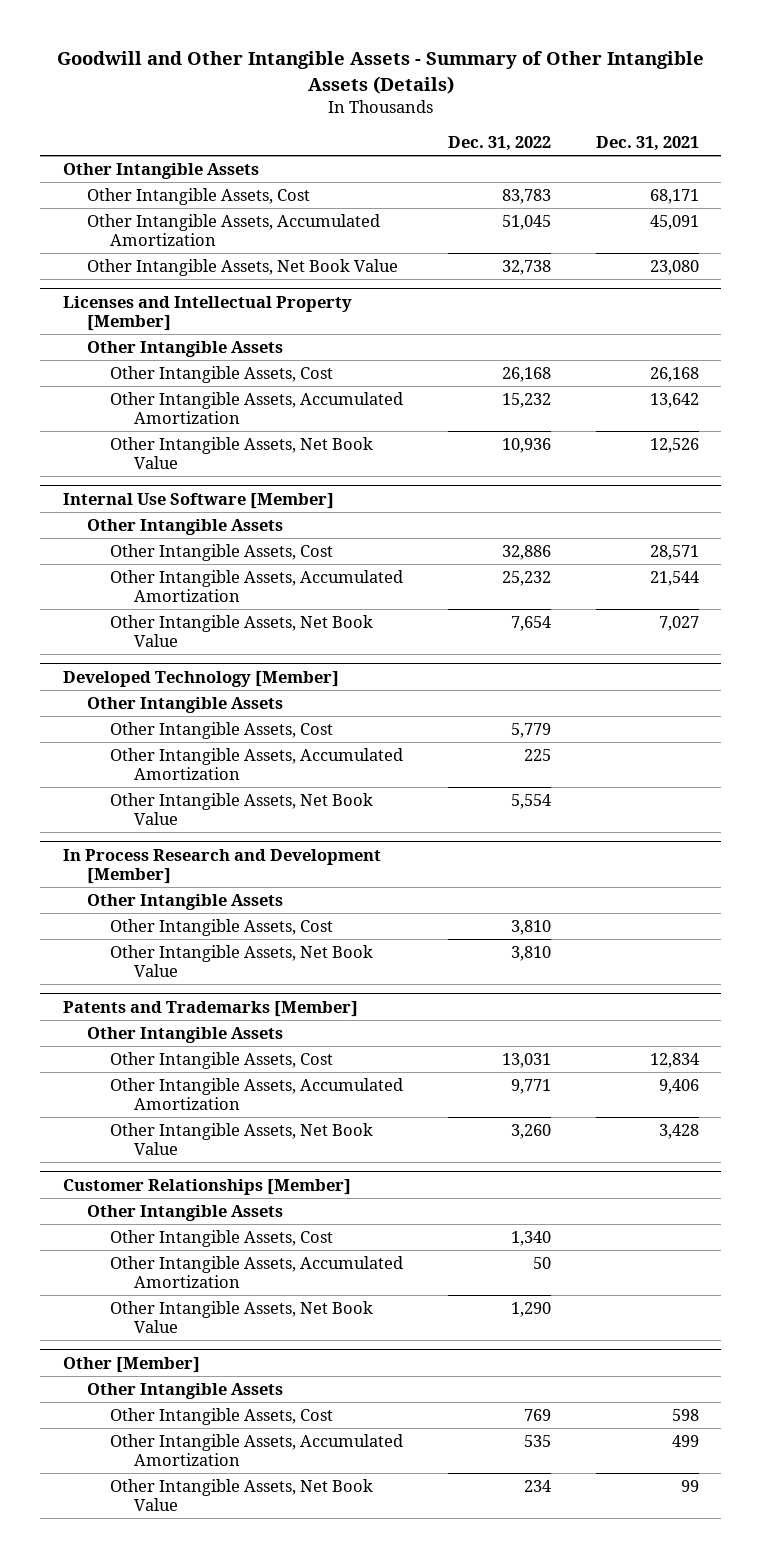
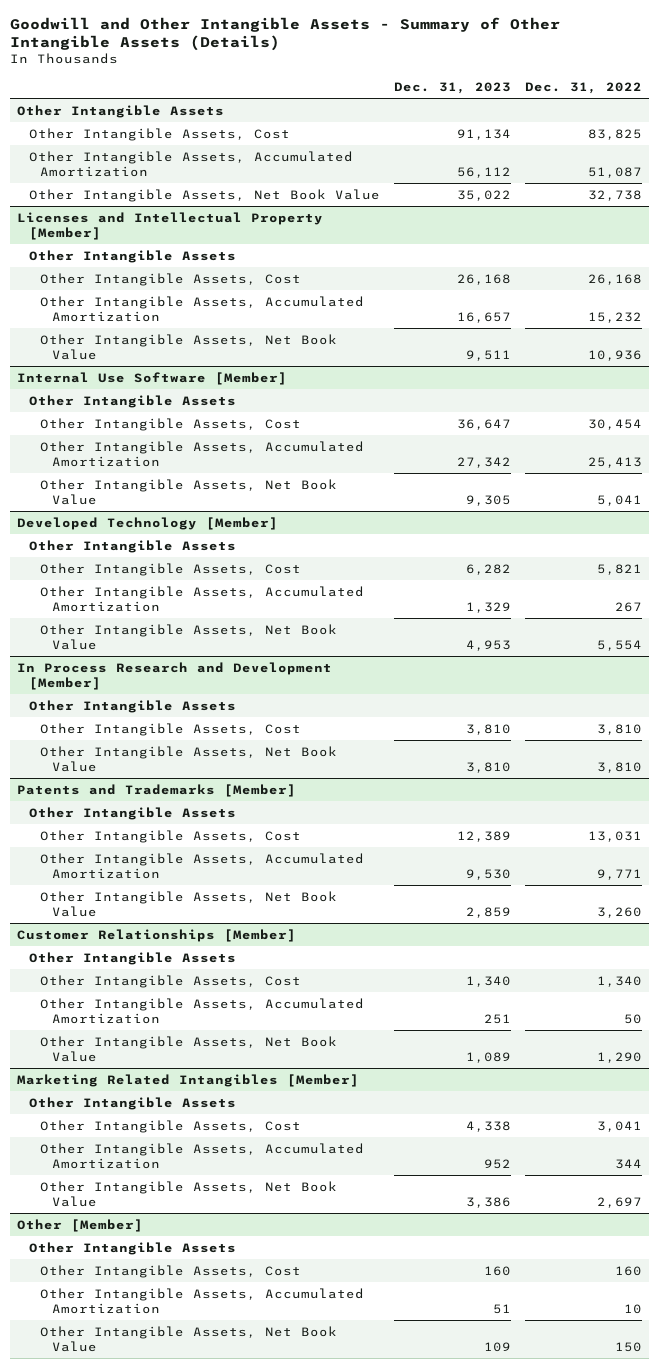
[595,135,699,151] Dec. 31, 2021 -> none
none -> [393,81,511,94] Dec. 31, 2023
[502,188,552,204] 83,783 -> [588,128,643,140] 83,825
[502,214,552,230] 51,045 -> [588,167,643,179] 51,087
[502,544,552,560] 32,886 -> [588,418,643,430] 30,454
[502,570,552,586] 25,232 -> [588,457,643,469] 25,413
[511,615,552,631] 7,654 -> [597,495,643,507] 5,041
[511,722,552,738] 5,779 -> [597,563,643,575] 5,821
[524,748,552,761] 225 -> [615,602,643,613] 267
none -> [17,1073,360,1087] Marketing Related Intangibles [Member]
none -> [28,1096,236,1110] Other Intangible Assets
none -> [40,1119,302,1133] Other Intangible Assets, Cost
none -> [40,1142,365,1170] Other Intangible Assets, Accumulated Amortization
none -> [40,1180,338,1208] Other Intangible Assets, Net Book Value
[524,1408,552,1421] 769 -> [615,1265,643,1276] 160
[524,1434,552,1447] 535 -> [624,1304,643,1315] 10
[524,1479,552,1492] 234 -> [615,1342,643,1353] 150

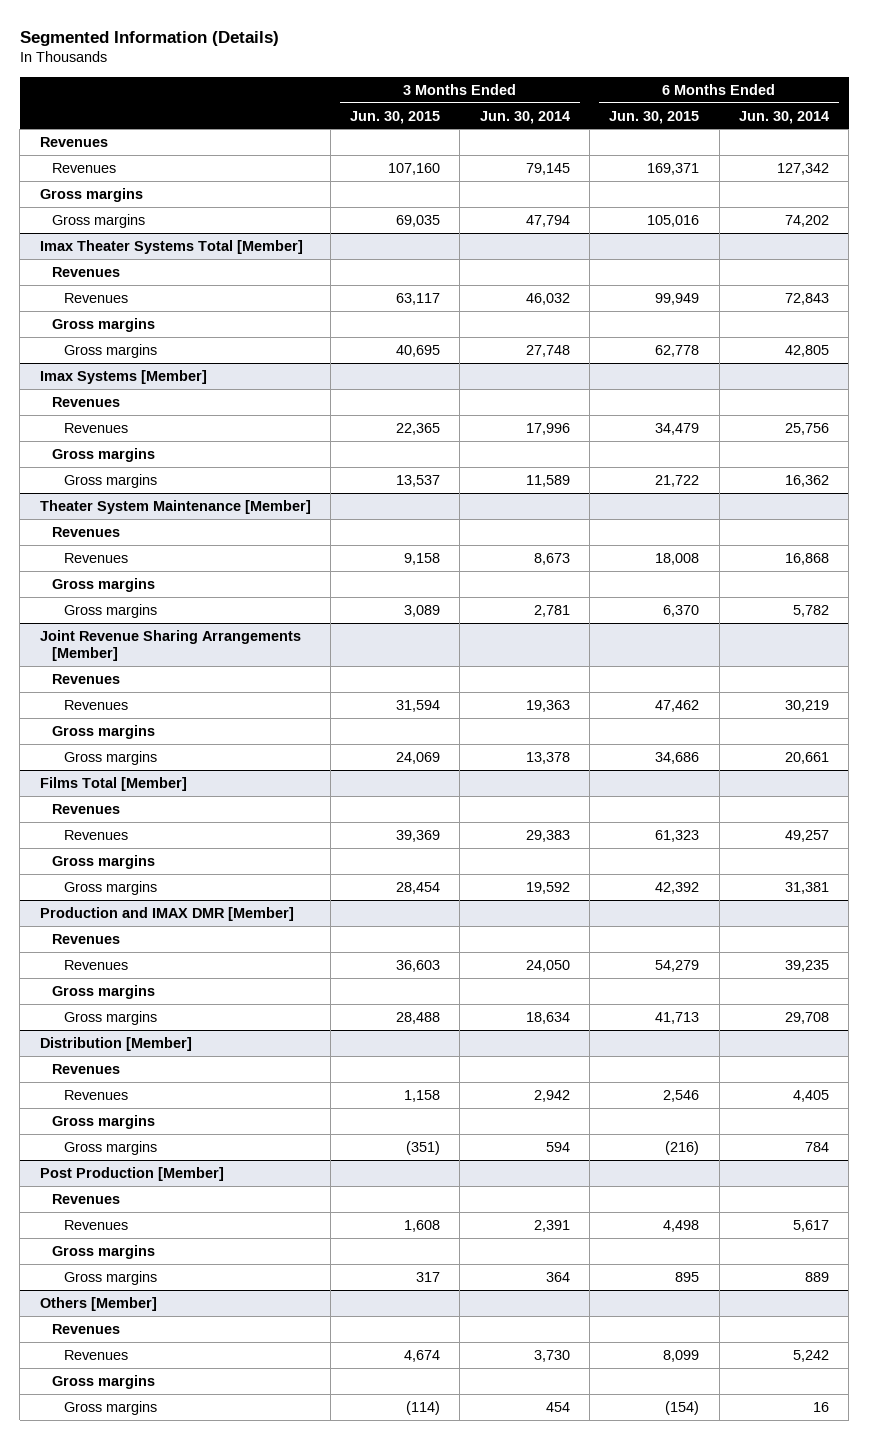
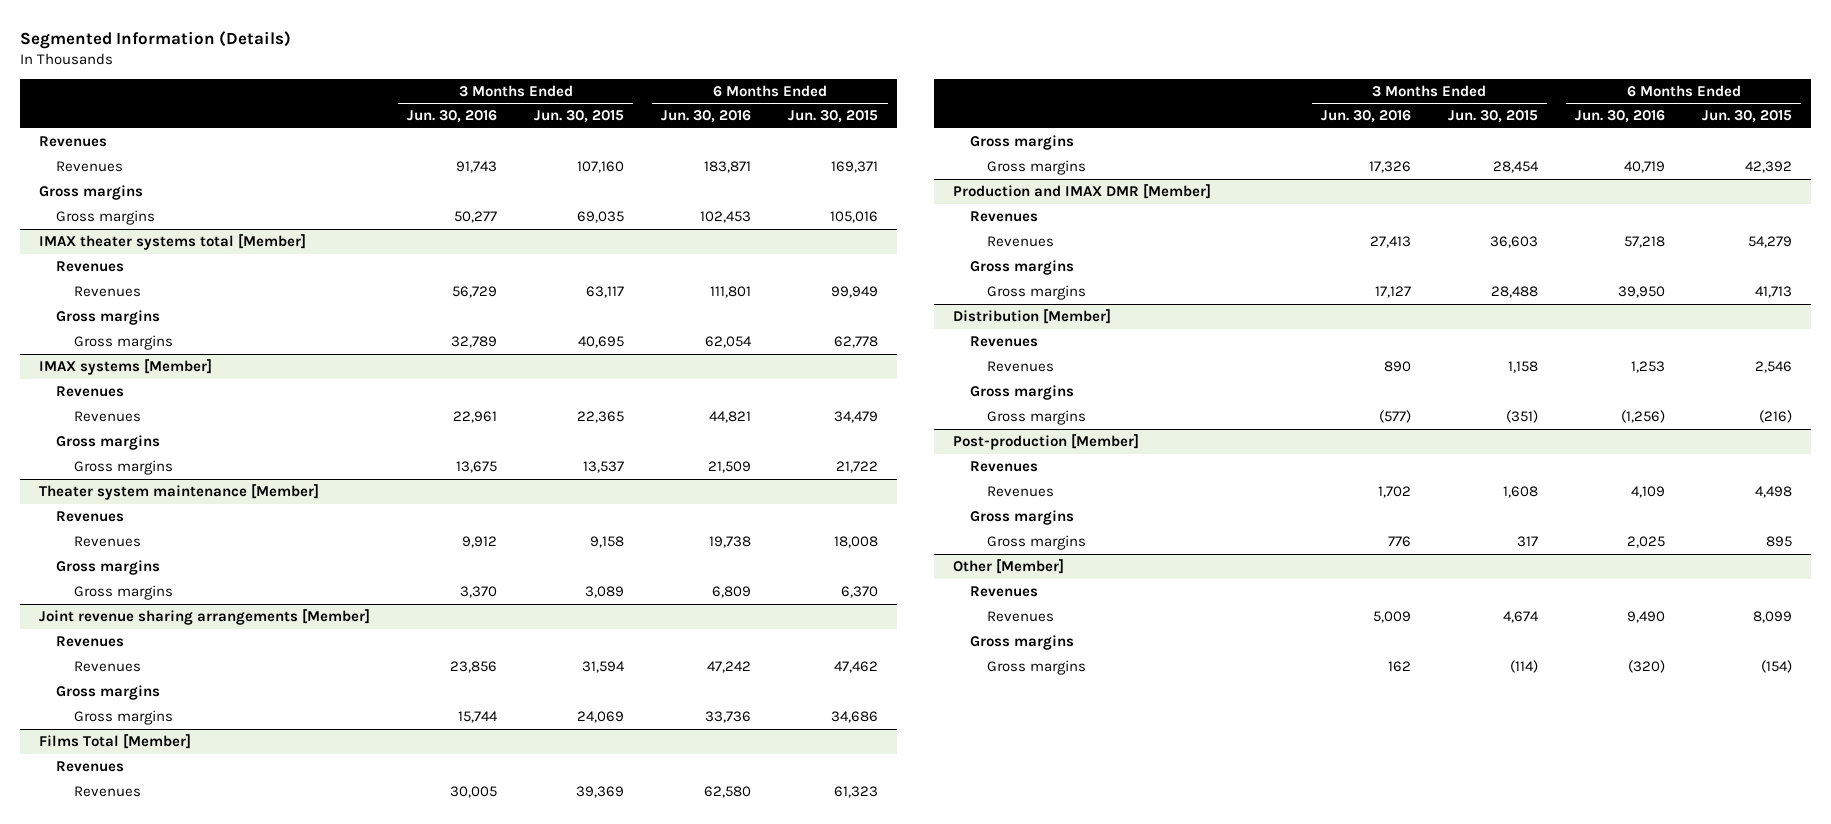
[479,110,570,124] Jun. 30, 2014 -> none
[738,110,829,124] Jun. 30, 2014 -> none
none -> [407,110,498,124] Jun. 30, 2016
none -> [661,110,752,124] Jun. 30, 2016
[39,239,303,254] Imax Theater Systems Total [Member] -> [38,233,306,250] IMAX theater systems total [Member]
[39,369,207,384] Imax Systems [Member] -> [38,358,212,375] IMAX systems [Member]
[39,499,311,514] Theater System Maintenance [Member] -> [38,483,319,500] Theater system maintenance [Member]
[39,629,301,662] Joint Revenue Sharing Arrangements [Member] -> [38,608,370,625] Joint revenue sharing arrangements [Member]
[39,1166,224,1181] Post Production [Member] -> [952,433,1139,450] Post-production [Member]
[39,1296,157,1311] Others [Member] -> [952,558,1064,574] Other [Member]

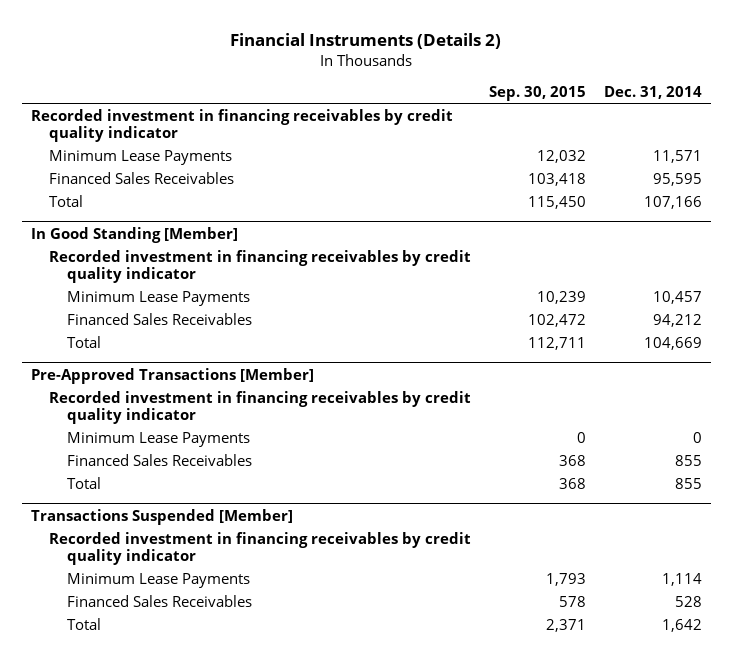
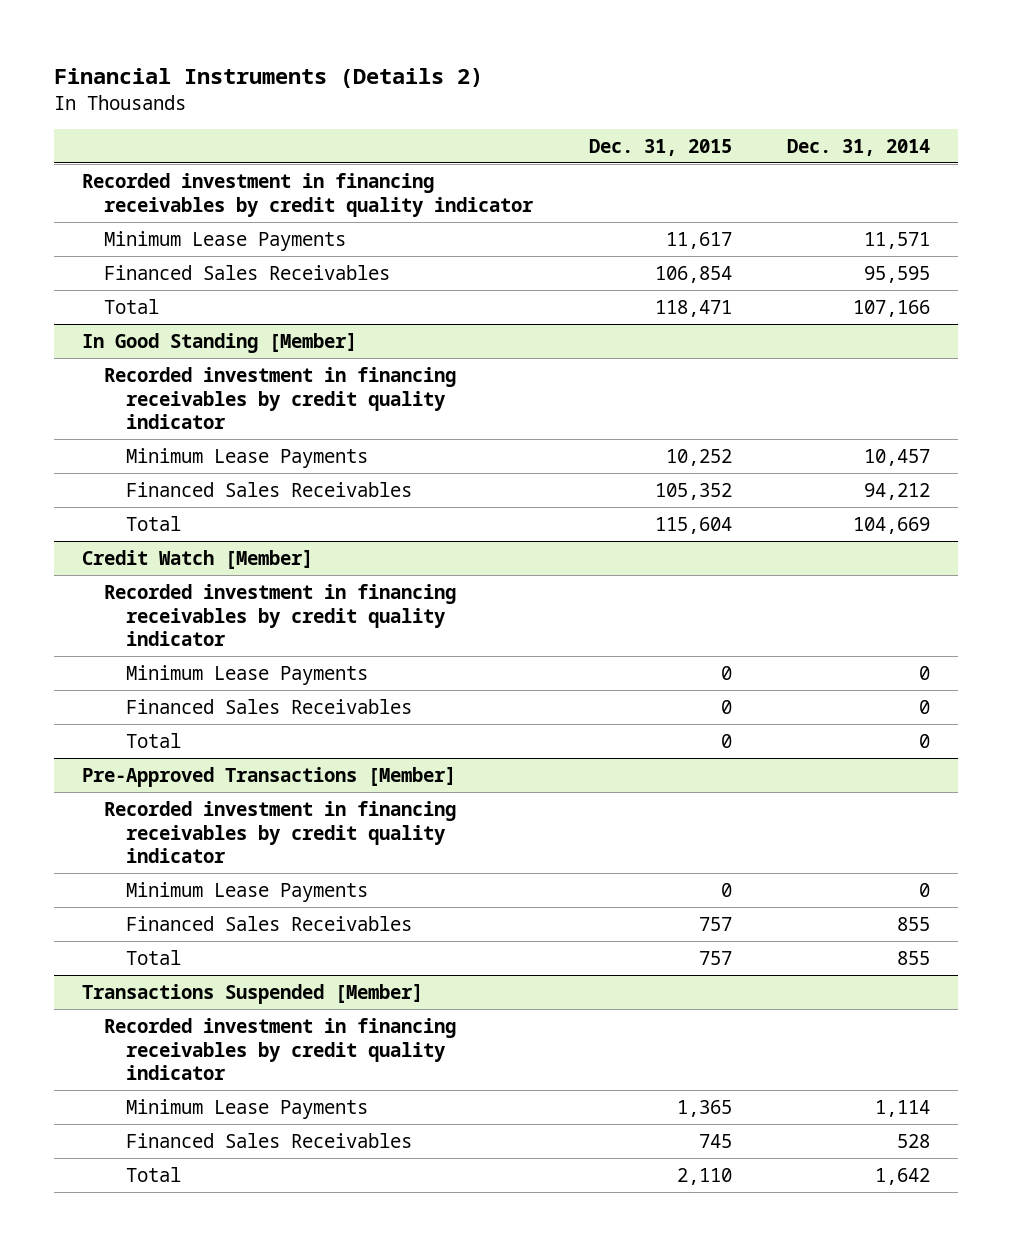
[488,86,586,102] Sep. 30, 2015 -> none
none -> [588,138,732,156] Dec. 31, 2015
none -> [81,549,313,569] Credit Watch [Member]
none -> [103,583,456,647] Recorded investment in financing receivables by credit quality indicator
none -> [126,664,369,685] Minimum Lease Payments
none -> [126,698,413,714] Financed Sales Receivables
none -> [126,732,182,748] Total

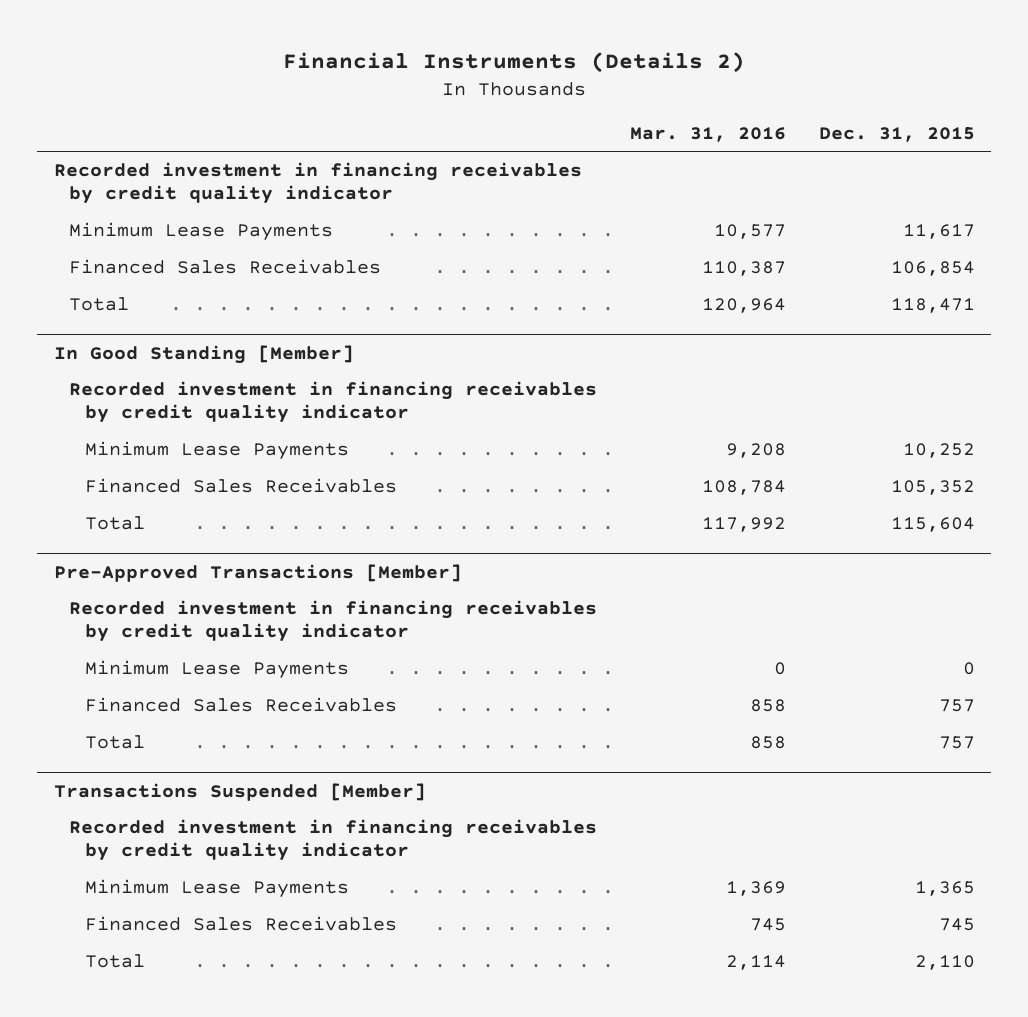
[787,138,931,156] Dec. 31, 2014 -> none
none -> [630,126,787,142] Mar. 31, 2016
[81,549,313,569] Credit Watch [Member] -> none
[103,583,456,647] Recorded investment in financing receivables by credit quality indicator -> none
[126,664,369,685] Minimum Lease Payments -> none
[126,698,413,714] Financed Sales Receivables -> none
[126,732,182,748] Total -> none

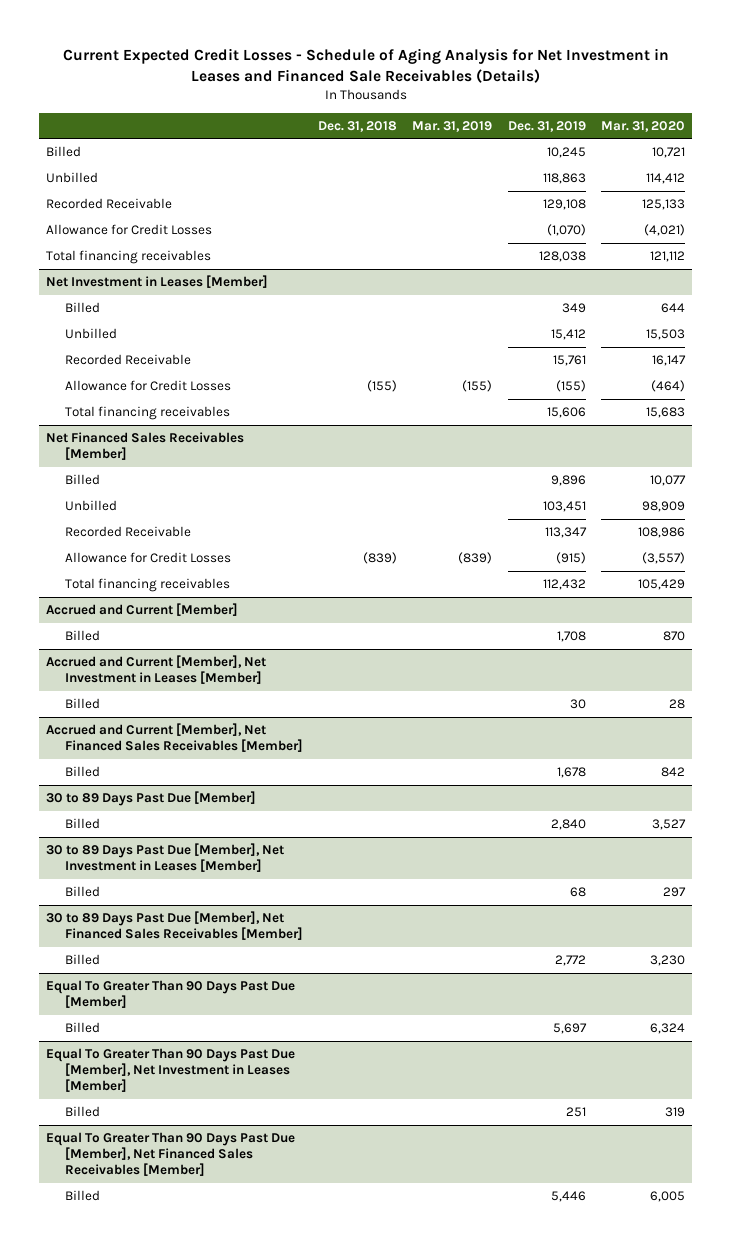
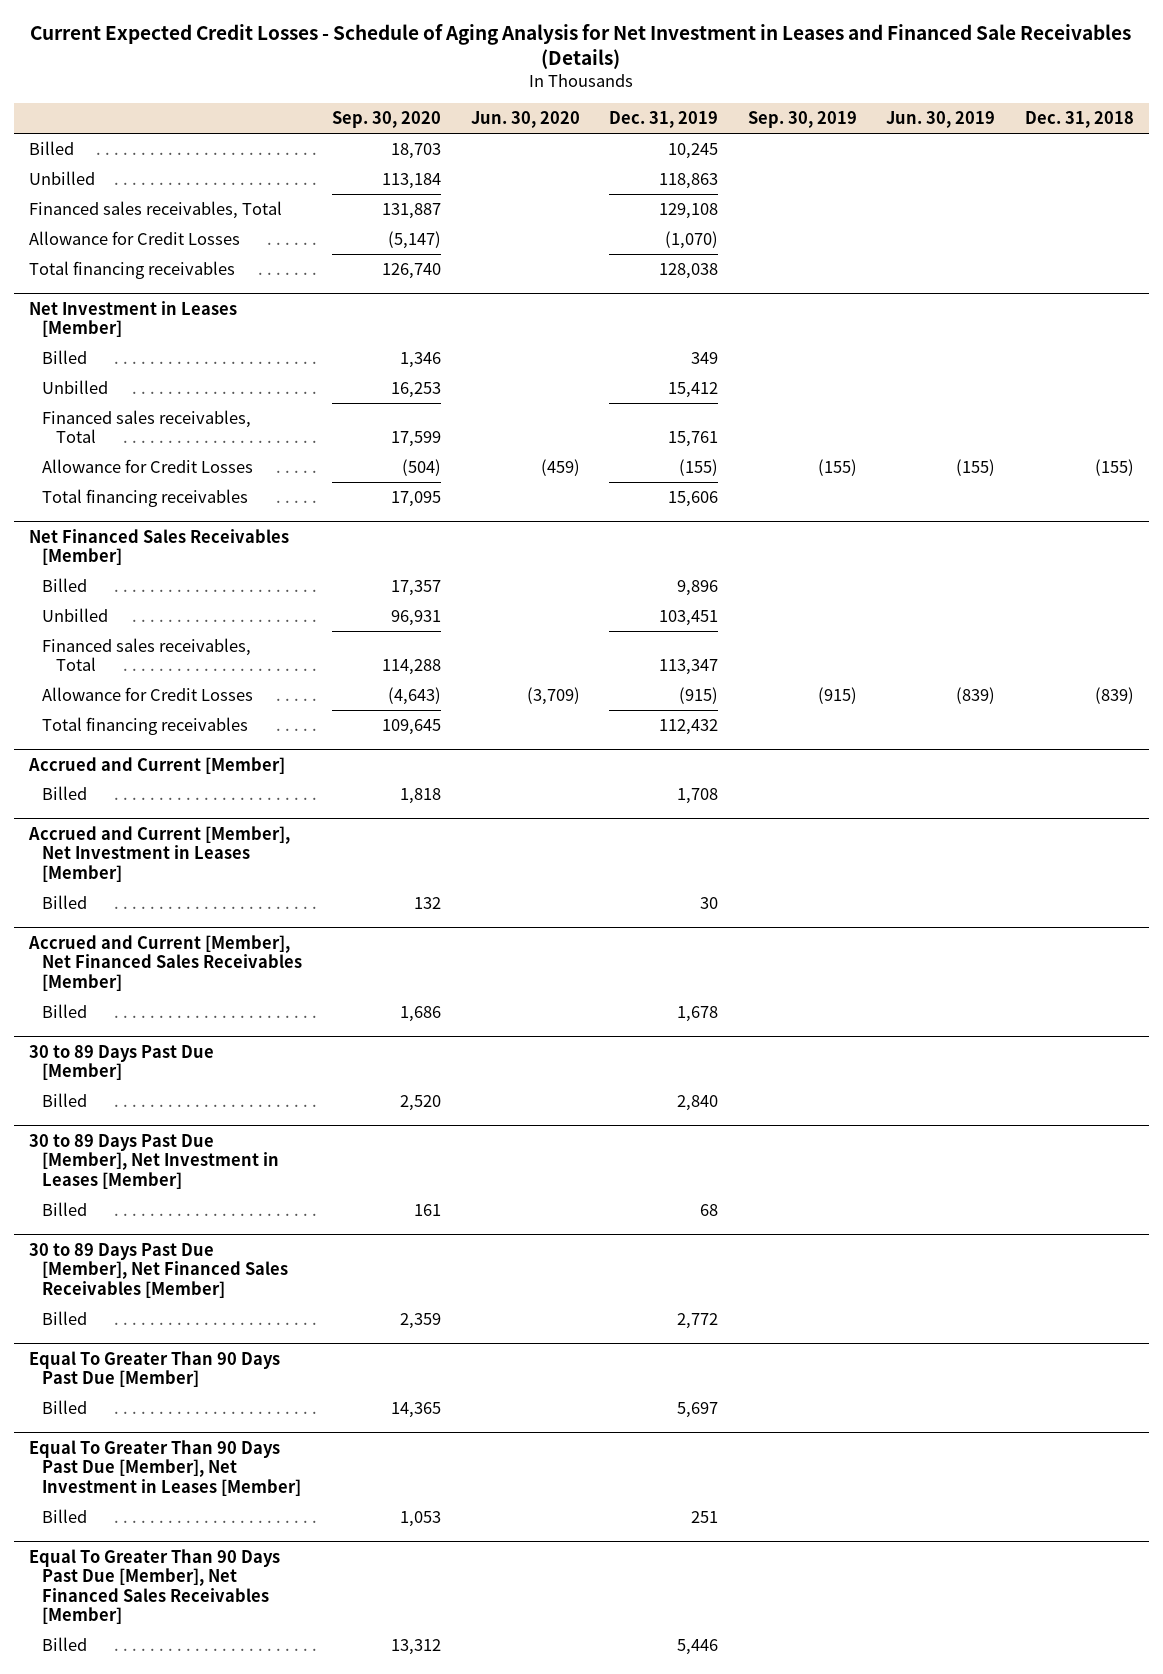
[412,120,493,132] Mar. 31, 2019 -> none
[600,120,685,132] Mar. 31, 2020 -> none
none -> [332,111,442,129] Sep. 30, 2020
none -> [470,111,580,129] Jun. 30, 2020
none -> [747,111,857,129] Sep. 30, 2019
none -> [886,111,996,129] Jun. 30, 2019
[46,198,173,210] Recorded Receivable -> [28,200,282,219] Financed sales receivables, Total
[65,354,192,366] Recorded Receivable -> [42,409,252,444] Financed sales receivables, Total
[65,526,192,538] Recorded Receivable -> [42,637,252,672] Financed sales receivables, Total

